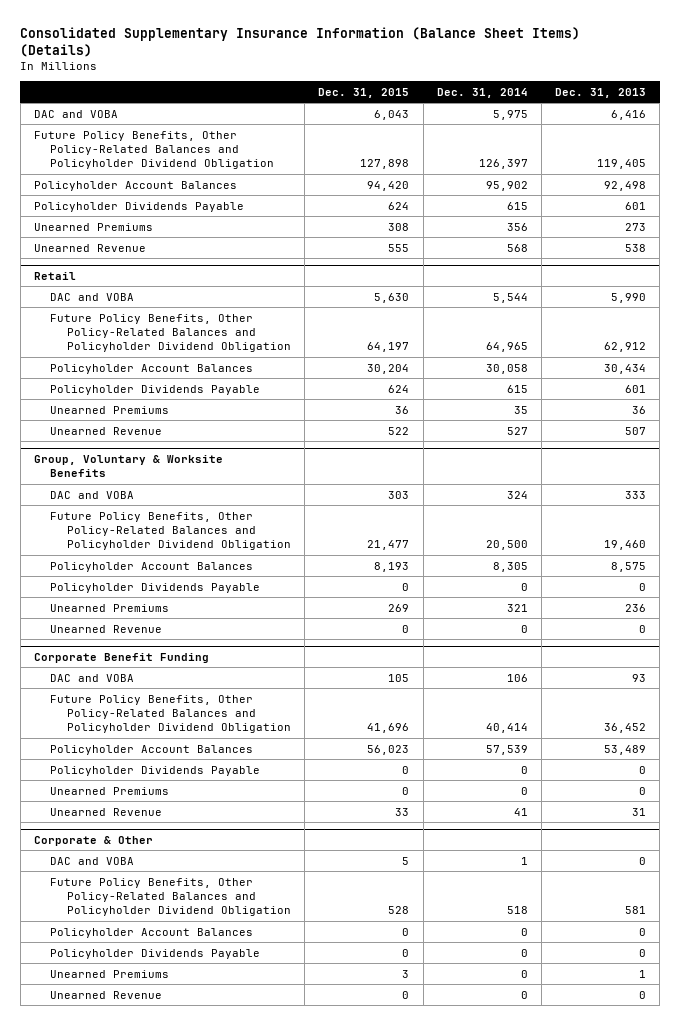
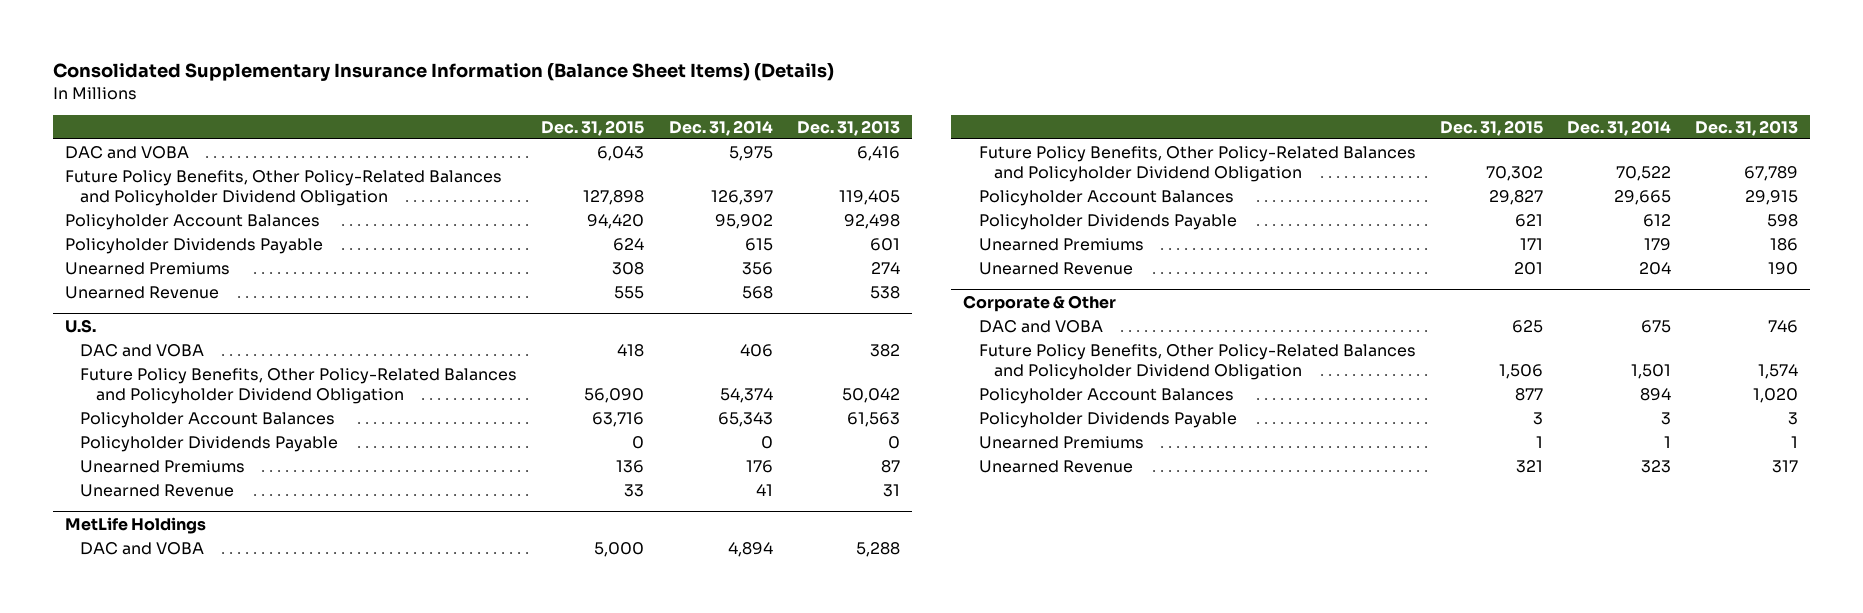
[625,222,647,231] 273 -> [870,261,900,274] 274
[33,271,76,280] Retail -> none
[50,384,261,395] Policyholder Dividends Payable -> none
[50,405,170,414] Unearned Premiums -> none
[50,426,163,435] Unearned Revenue -> none
[33,454,223,478] Group, Voluntary & Worksite Benefits -> none
[50,490,135,499] DAC and VOBA -> none
[50,511,291,551] Future Policy Benefits, Other Policy-Related Balances and Policyholder Dividend Obligation -> none
[50,561,254,572] Policyholder Account Balances -> none
[50,582,261,593] Policyholder Dividends Payable -> none
[50,603,170,612] Unearned Premiums -> none
[50,624,163,633] Unearned Revenue -> none
[33,652,209,663] Corporate Benefit Funding -> none
[50,673,135,682] DAC and VOBA -> none
[50,694,291,734] Future Policy Benefits, Other Policy-Related Balances and Policyholder Dividend Obligation -> none
[50,744,254,755] Policyholder Account Balances -> none
none -> [64,318,96,333] U.S.
[374,292,410,303] 5,630 -> [617,343,645,357] 418
[492,292,528,303] 5,544 -> [739,343,773,357] 406
[611,292,647,303] 5,990 -> [869,343,900,357] 382
[367,342,410,353] 64,197 -> [584,387,645,403] 56,090
[485,342,528,353] 64,965 -> [719,387,773,403] 54,374
[604,342,647,353] 62,912 -> [841,387,900,403] 50,042
[367,363,410,374] 30,204 -> [592,411,645,427] 63,716
[485,363,528,374] 30,058 -> [717,411,773,427] 65,343
[604,363,647,374] 30,434 -> [846,411,900,427] 61,563
[402,786,410,795] 0 -> [616,459,645,473] 136
[520,786,528,795] 0 -> [745,459,773,473] 176
[639,786,647,795] 0 -> [880,459,900,473] 87
none -> [64,516,206,534] MetLife Holdings
none -> [80,541,205,555] DAC and VOBA
none -> [978,145,1416,182] Future Policy Benefits, Other Policy-Related Balances and Policyholder Dividend Obligation
none -> [978,189,1234,206] Policyholder Account Balances
none -> [978,213,1237,230] Policyholder Dividends Payable
none -> [978,237,1144,251] Unearned Premiums
none -> [978,261,1133,275] Unearned Revenue
[402,856,410,865] 5 -> [1511,319,1543,333] 625
[520,856,528,865] 1 -> [1640,319,1671,333] 675
[639,856,647,865] 0 -> [1768,319,1799,333] 746
[388,906,410,915] 528 -> [1498,363,1543,379] 1,506
[506,906,528,915] 518 -> [1630,363,1671,379] 1,501
[625,906,647,915] 581 -> [1758,363,1799,379] 1,574
[402,927,410,936] 0 -> [1514,387,1543,401] 877
[520,927,528,936] 0 -> [1639,387,1671,401] 894
[639,927,647,936] 0 -> [1753,387,1799,403] 1,020
[402,948,410,957] 0 -> [1532,411,1543,425] 3
[520,948,528,957] 0 -> [1660,411,1671,425] 3
[639,948,647,957] 0 -> [1788,411,1799,425] 3
[402,969,410,978] 3 -> [1535,435,1543,448] 1
[520,969,528,978] 0 -> [1663,435,1671,448] 1
[402,990,410,999] 0 -> [1515,459,1543,473] 321
[520,990,528,999] 0 -> [1640,459,1671,473] 323
[639,990,647,999] 0 -> [1772,459,1799,473] 317

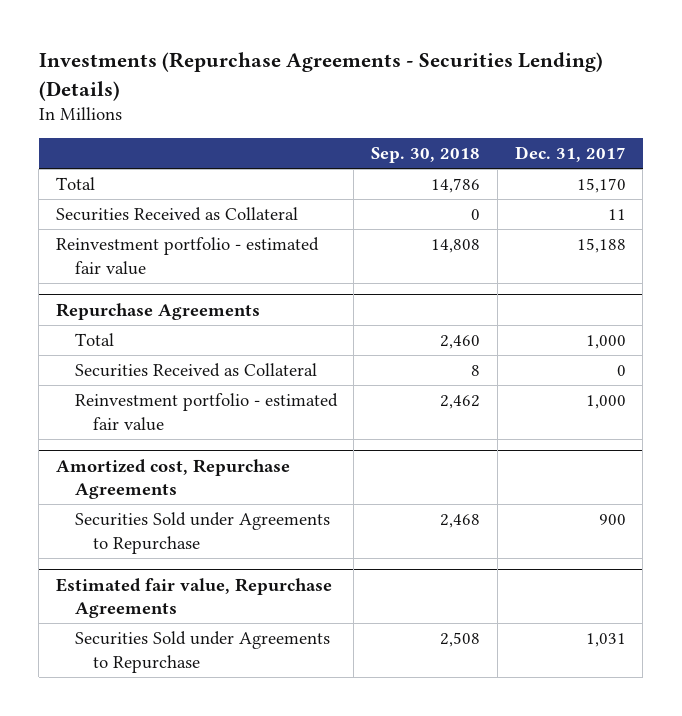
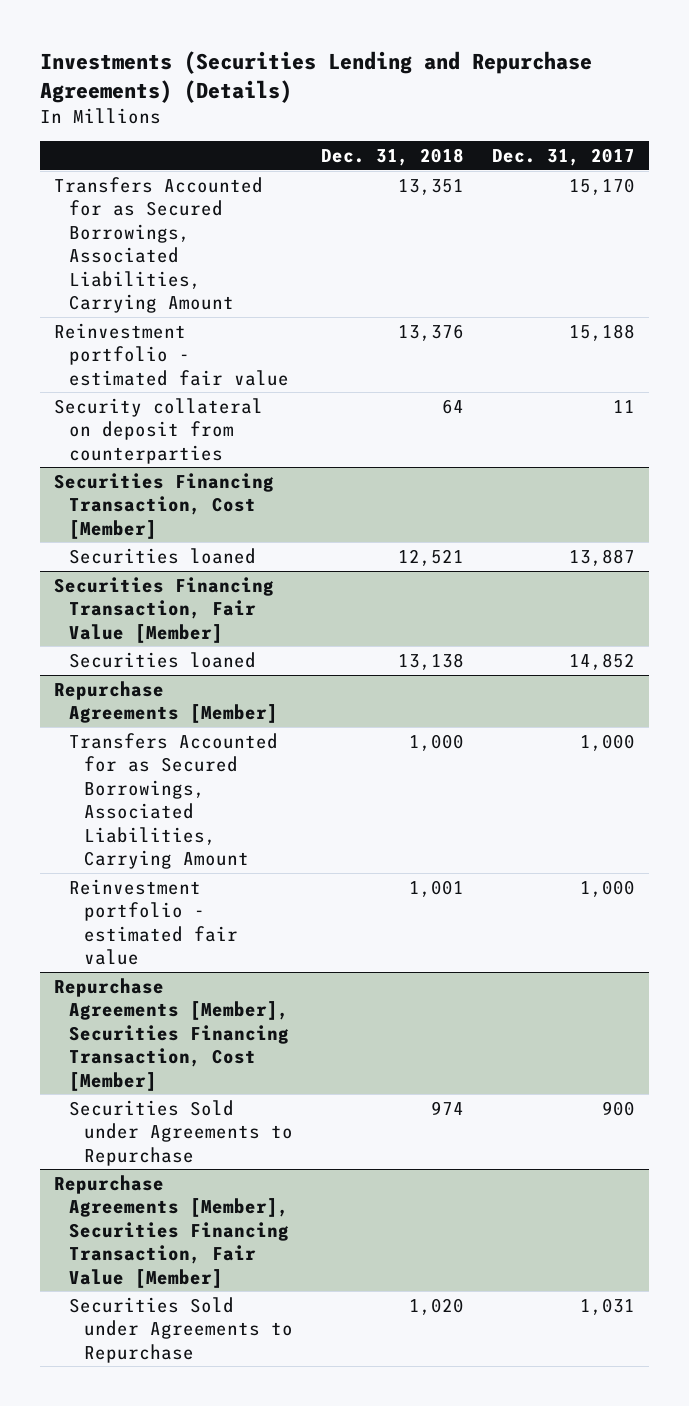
[38,52,603,101] Investments (Repurchase Agreements - Securities Lending) (Details) -> [39,50,592,103] Investments (Securities Lending and Repurchase Agreements) (Details)
[371,147,481,164] Sep. 30, 2018 -> none
none -> [320,148,464,167] Dec. 31, 2018
[56,206,299,221] Securities Received as Collateral -> none
[56,176,96,190] Total -> [53,176,263,314] Transfers Accounted for as Secured Borrowings, Associated Liabilities, Carrying Amount
[74,362,317,377] Securities Received as Collateral -> none
none -> [53,397,263,464] Security collateral on deposit from counterparties
none -> [53,472,274,539] Securities Financing Transaction, Cost [Member]
none -> [68,547,256,564] Securities loaned
none -> [53,576,274,643] Securities Financing Transaction, Fair Value [Member]
none -> [68,651,256,668] Securities loaned
[56,302,261,320] Repurchase Agreements -> [53,680,278,724] Repurchase Agreements [Member]
[74,332,114,346] Total -> [68,732,278,870] Transfers Accounted for as Secured Borrowings, Associated Liabilities, Carrying Amount
[56,458,291,500] Amortized cost, Repurchase Agreements -> none
none -> [53,977,289,1091] Repurchase Agreements [Member], Securities Financing Transaction, Cost [Member]
[56,577,333,619] Estimated fair value, Repurchase Agreements -> none
none -> [53,1174,289,1288] Repurchase Agreements [Member], Securities Financing Transaction, Fair Value [Member]

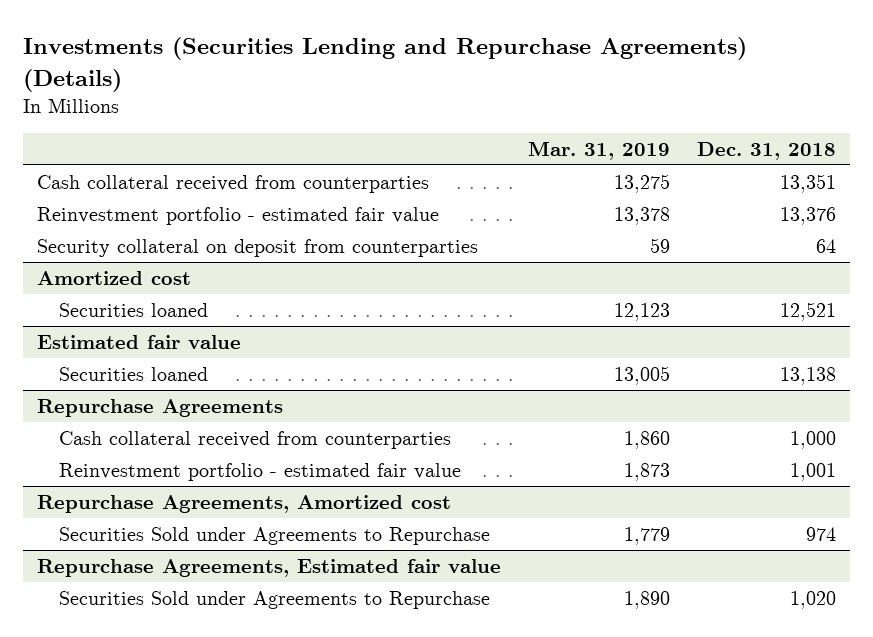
[491,148,635,167] Dec. 31, 2017 -> none
none -> [528,140,671,160] Mar. 31, 2019
[53,176,263,314] Transfers Accounted for as Secured Borrowings, Associated Liabilities, Carrying Amount -> [36,174,429,193] Cash collateral received from counterparties
[53,472,274,539] Securities Financing Transaction, Cost [Member] -> [36,270,191,285] Amortized cost
[53,576,274,643] Securities Financing Transaction, Fair Value [Member] -> [36,334,241,349] Estimated fair value
[53,680,278,724] Repurchase Agreements [Member] -> [36,398,283,417] Repurchase Agreements
[68,732,278,870] Transfers Accounted for as Secured Borrowings, Associated Liabilities, Carrying Amount -> [59,430,452,449] Cash collateral received from counterparties
[53,977,289,1091] Repurchase Agreements [Member], Securities Financing Transaction, Cost [Member] -> none
none -> [36,494,451,513] Repurchase Agreements, Amortized cost
[53,1174,289,1288] Repurchase Agreements [Member], Securities Financing Transaction, Fair Value [Member] -> none
none -> [36,558,501,577] Repurchase Agreements, Estimated fair value

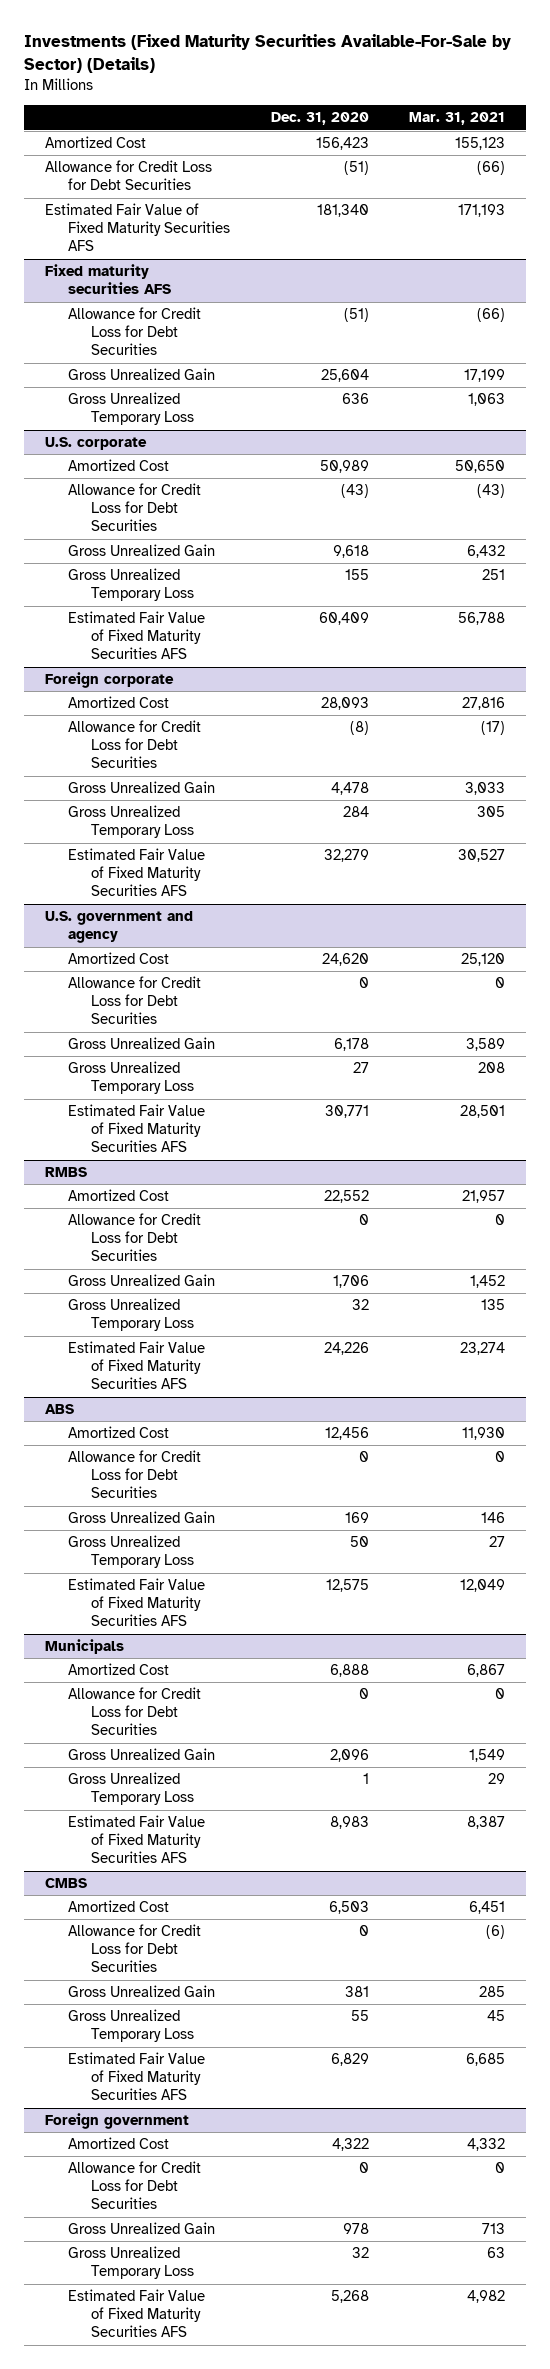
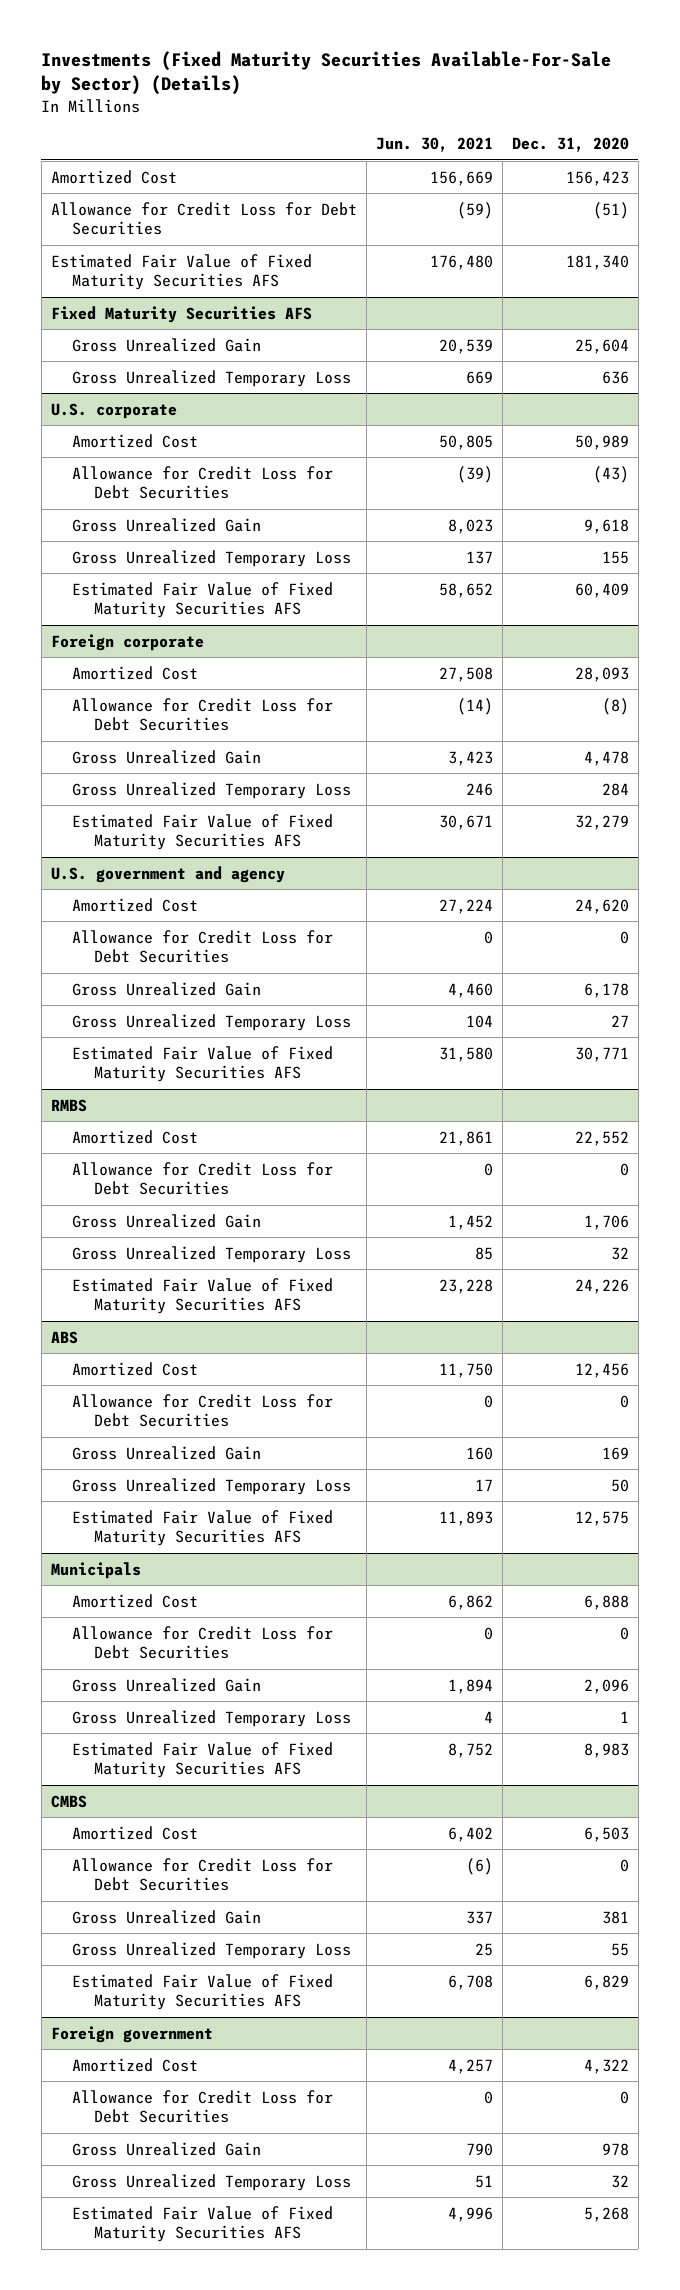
[409,112,506,126] Mar. 31, 2021 -> none
none -> [375,137,493,153] Jun. 30, 2021
[67,307,201,356] Allowance for Credit Loss for Debt Securities -> none
[44,264,171,295] Fixed maturity securities AFS -> [50,305,312,323] Fixed Maturity Securities AFS

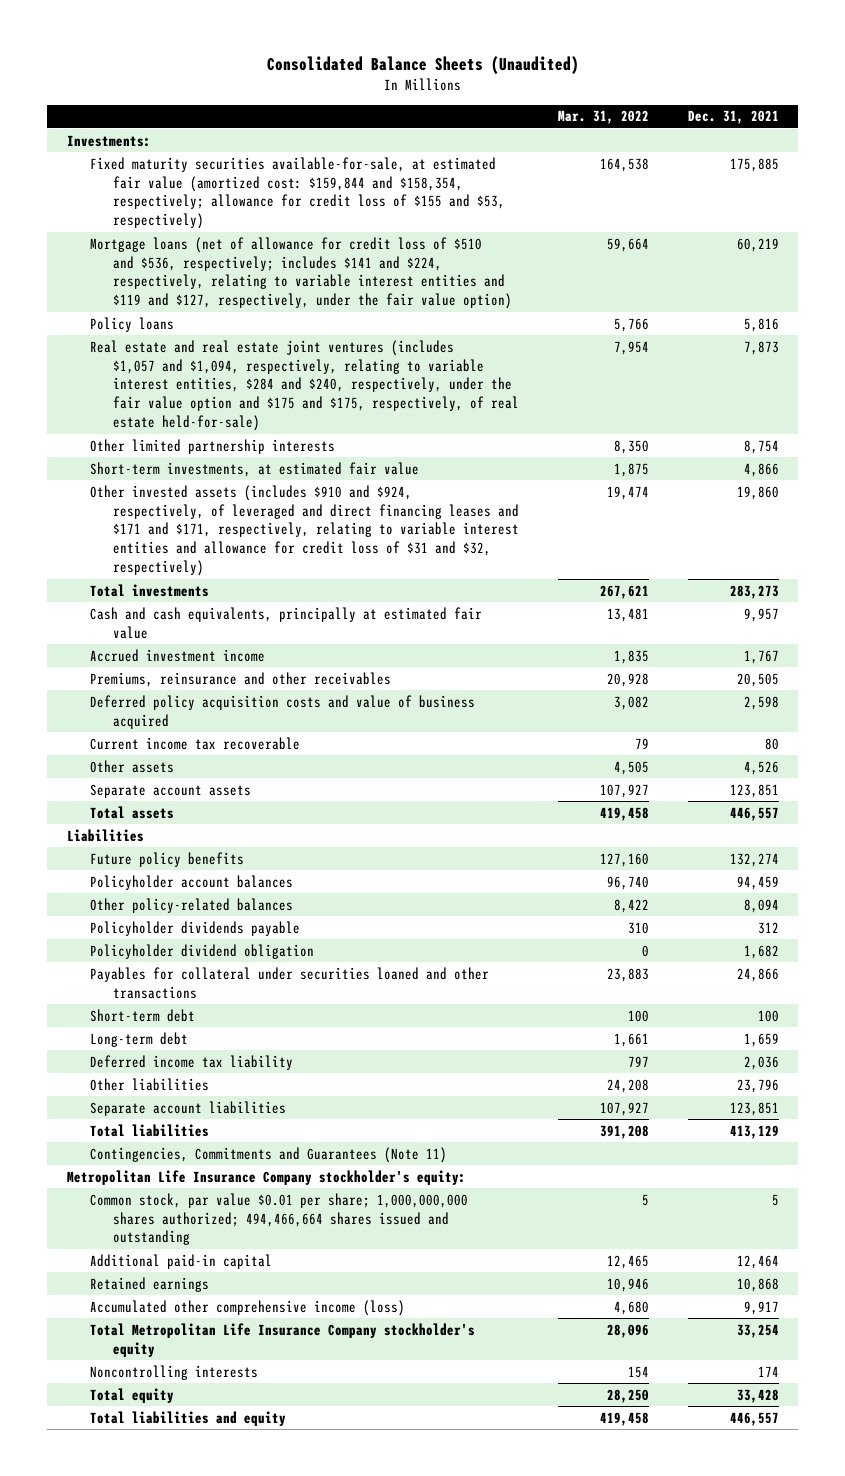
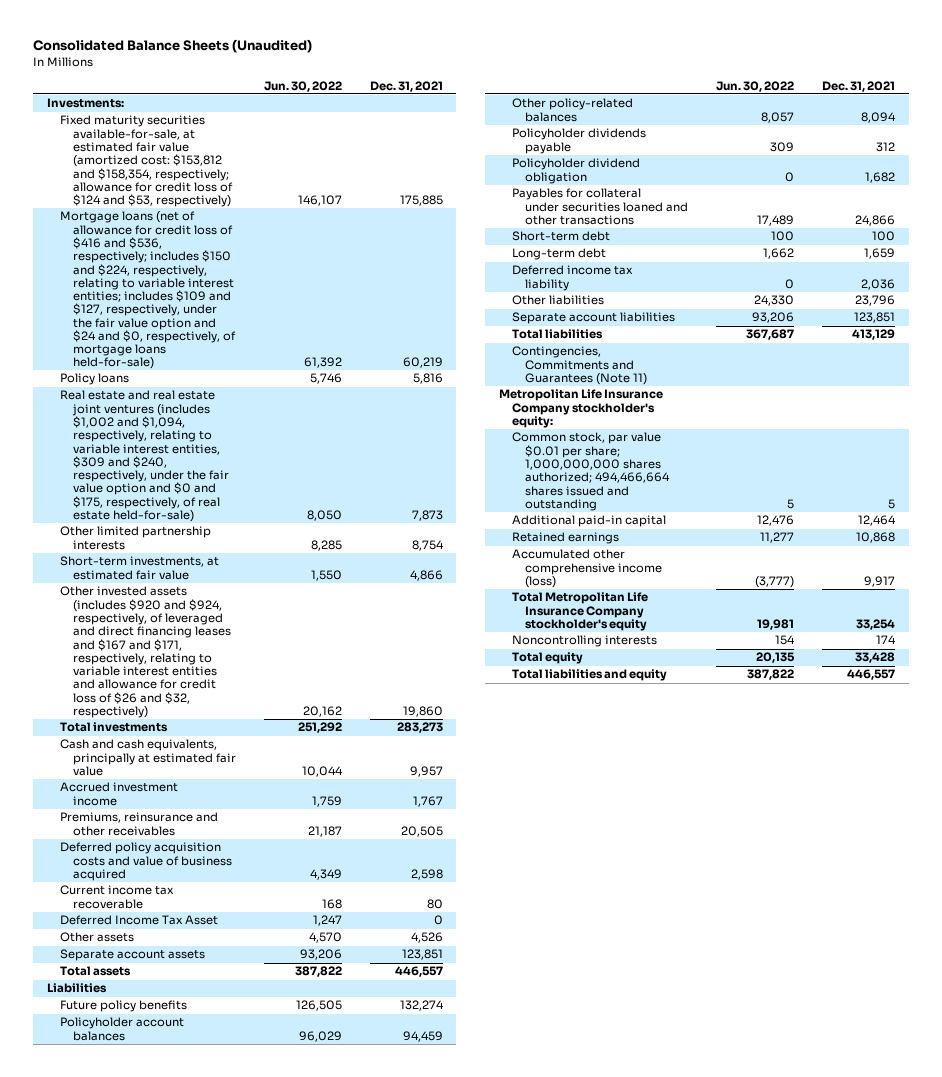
[557,110,649,125] Mar. 31, 2022 -> none
none -> [263,80,342,92] Jun. 30, 2022
[89,156,506,230] Fixed maturity securities available-for-sale, at estimated fair value (amortized cost: $159,844 and $158,354, respectively; allowance for credit loss of $155 and $53, respectively) -> [59,115,233,208] Fixed maturity securities available-for-sale, at estimated fair value (amortized cost: $153,812 and $158,354, respectively; allowance for credit loss of $124 and $53, respectively)
[89,236,513,310] Mortgage loans (net of allowance for credit loss of $510 and $536, respectively; includes $141 and $224, respectively, relating to variable interest entities and $119 and $127, respectively, under the fair value option) -> [59,211,236,370] Mortgage loans (net of allowance for credit loss of $416 and $536, respectively; includes $150 and $224, respectively, relating to variable interest entities; includes $109 and $127, respectively, under the fair value option and $24 and $0, respectively, of mortgage loans held-for-sale)
[89,339,520,432] Real estate and real estate joint ventures (includes $1,057 and $1,094, respectively, relating to variable interest entities, $284 and $240, respectively, under the fair value option and $175 and $175, respectively, of real estate held-for-sale) -> [59,390,229,522] Real estate and real estate joint ventures (includes $1,002 and $1,094, respectively, relating to variable interest entities, $309 and $240, respectively, under the fair value option and $0 and $175, respectively, of real estate held-for-sale)
[89,484,520,577] Other invested assets (includes $910 and $924, respectively, of leveraged and direct financing leases and $171 and $171, respectively, relating to variable interest entities and allowance for credit loss of $31 and $32, respectively) -> [59,586,231,718] Other invested assets (includes $920 and $924, respectively, of leveraged and direct financing leases and $167 and $171, respectively, relating to variable interest entities and allowance for credit loss of $26 and $32, respectively)
none -> [59,915,218,926] Deferred Income Tax Asset

